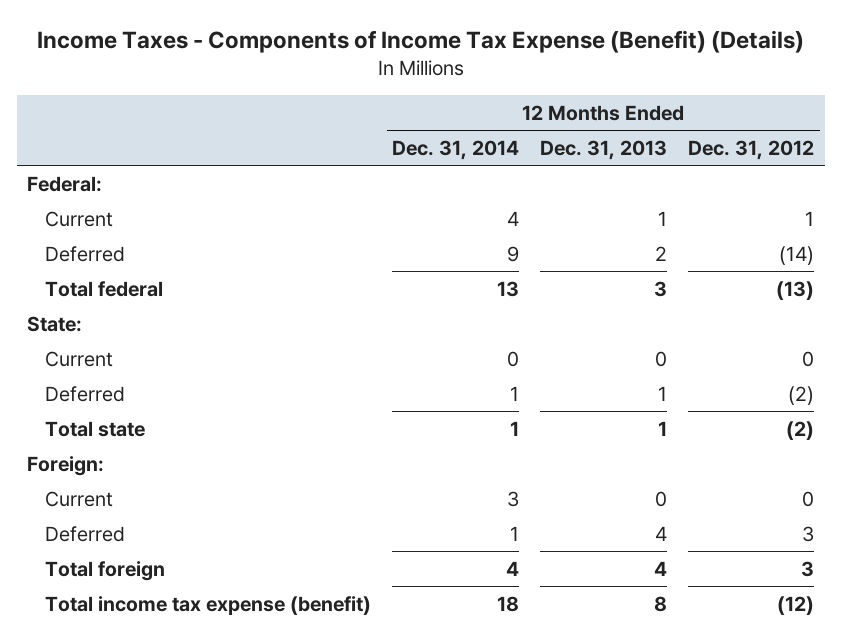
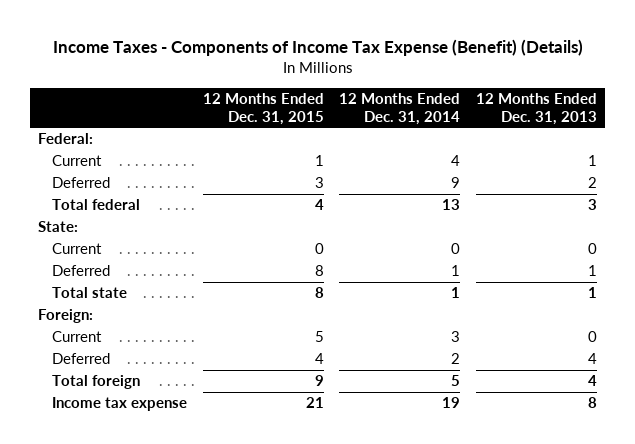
[688,139,815,160] Dec. 31, 2012 -> none
none -> [202,93,324,125] 12 Months Ended Dec. 31, 2015
[510,525,520,541] 1 -> [451,353,461,365] 2
[506,560,520,576] 4 -> [451,375,461,387] 5
[45,595,372,615] Total income tax expense (benefit) -> [52,397,188,412] Income tax expense
[497,595,520,612] 18 -> [442,397,461,409] 19

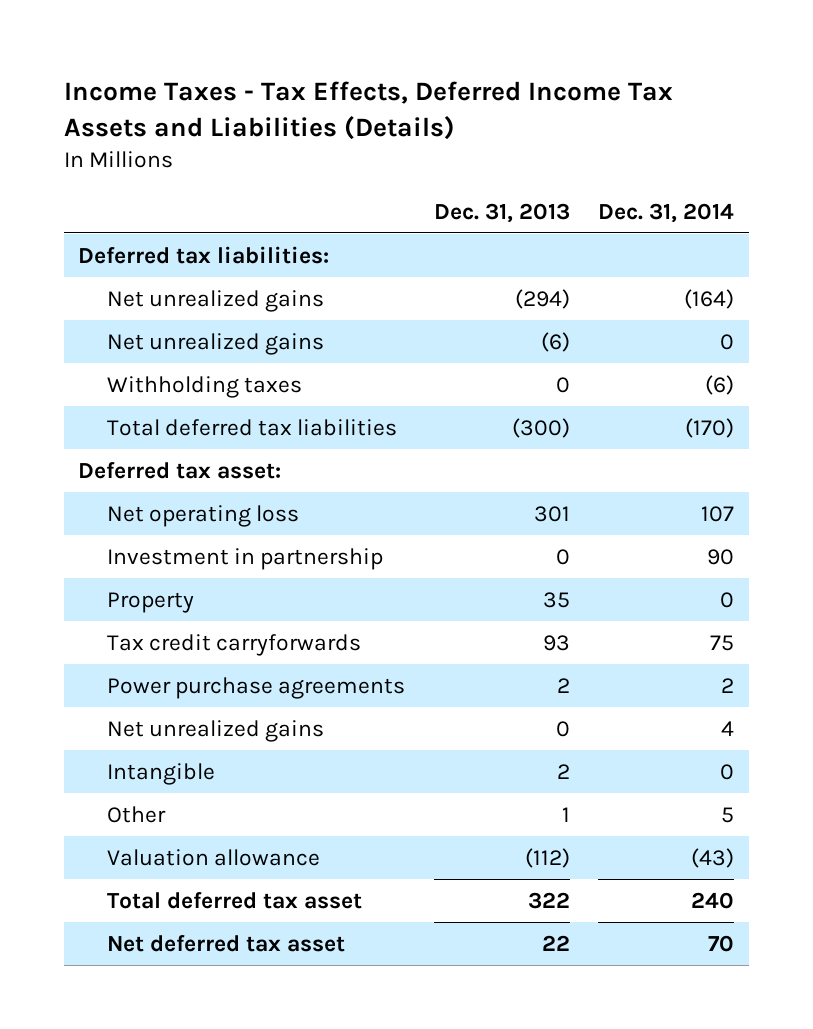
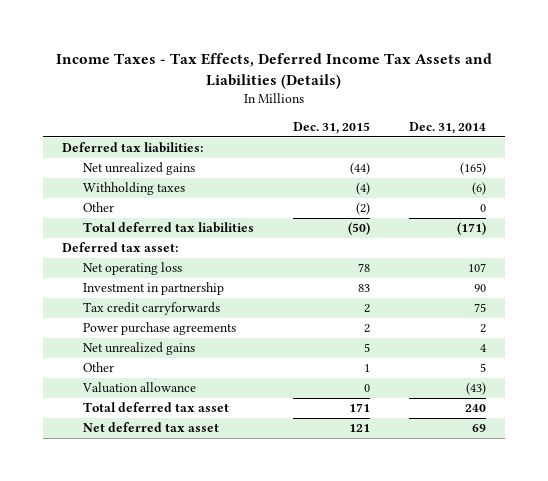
[433,202,570,223] Dec. 31, 2013 -> none
none -> [293,122,371,135] Dec. 31, 2015
[107,332,325,355] Net unrealized gains -> none
[684,288,735,309] (164) -> [459,162,486,176] (165)
none -> [83,202,115,213] Other
[685,417,735,438] (170) -> [456,222,486,236] (171)
[107,591,195,613] Property -> none
[107,762,216,785] Intangible -> none
[708,934,735,952] 70 -> [471,424,486,433] 69

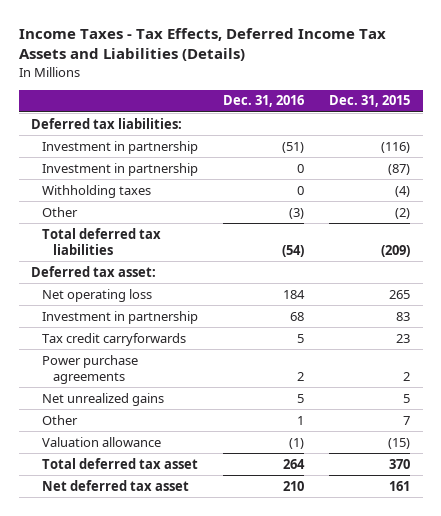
[408,122,486,135] Dec. 31, 2014 -> none
none -> [222,95,304,108] Dec. 31, 2016
[83,162,196,176] Net unrealized gains -> none
none -> [41,140,198,154] Investment in partnership
none -> [41,162,198,176] Investment in partnership
[348,222,371,236] (50) -> [381,244,411,257] (209)
[358,263,371,273] 78 -> [389,289,411,299] 265
[364,304,371,314] 2 -> [396,333,411,343] 23
[364,364,371,373] 1 -> [403,415,411,425] 7
[364,384,371,393] 0 -> [388,437,411,449] (15)
[349,403,371,413] 171 -> [389,458,411,469] 370
[349,424,371,433] 121 -> [389,480,411,491] 161

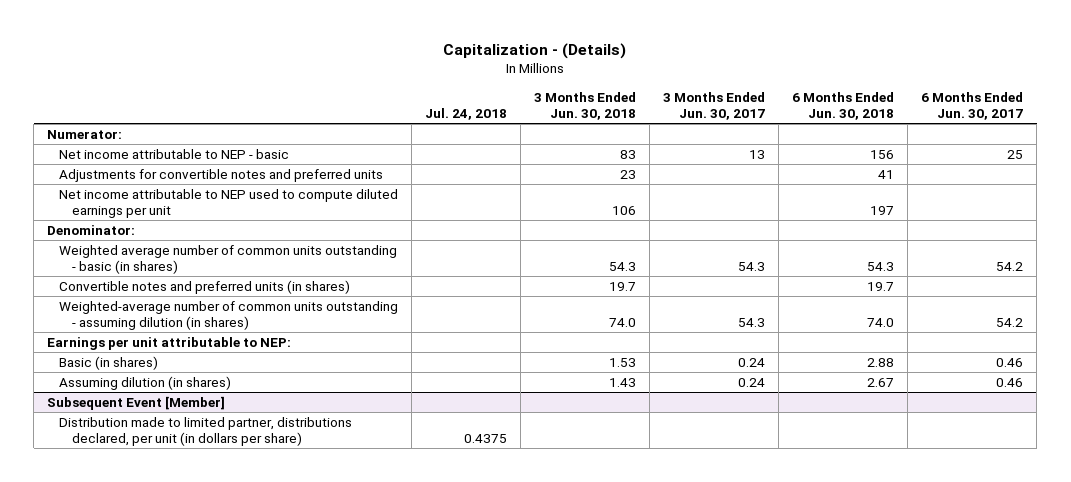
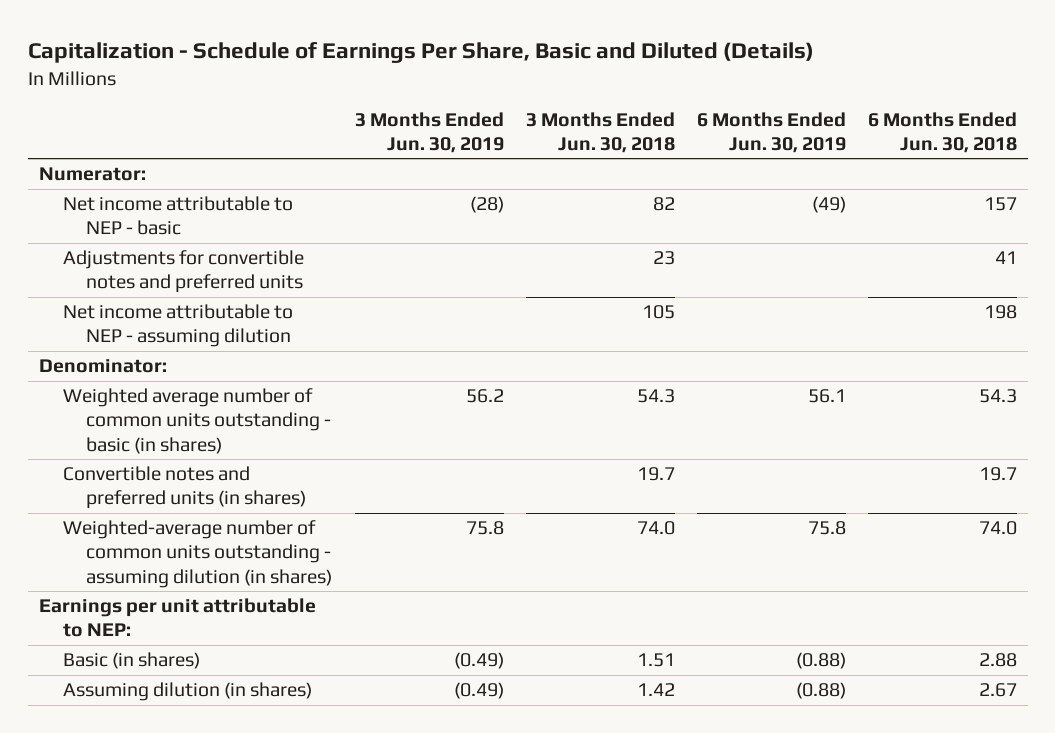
[443,42,627,59] Capitalization - (Details) -> [27,42,814,64] Capitalization - Schedule of Earnings Per Share, Basic and Diluted (Details)
[425,107,508,120] Jul. 24, 2018 -> none
[663,91,766,120] 3 Months Ended Jun. 30, 2017 -> none
[921,91,1024,120] 6 Months Ended Jun. 30, 2017 -> none
none -> [354,111,504,153] 3 Months Ended Jun. 30, 2019
none -> [696,111,846,153] 6 Months Ended Jun. 30, 2019
[620,149,637,159] 83 -> [652,197,675,212] 82
[870,149,895,159] 156 -> [983,197,1017,212] 157
[59,188,399,218] Net income attributable to NEP used to compute diluted earnings per unit -> [62,304,293,348] Net income attributable to NEP - assuming dilution
[612,205,637,215] 106 -> [641,305,675,320] 105
[870,205,895,215] 197 -> [983,305,1017,320] 198
[47,395,226,410] Subsequent Event [Member] -> none
[59,416,353,446] Distribution made to limited partner, distributions declared, per unit (in dollars per share) -> none
[609,357,637,367] 1.53 -> [636,653,675,668] 1.51
[609,377,637,387] 1.43 -> [636,683,675,697] 1.42

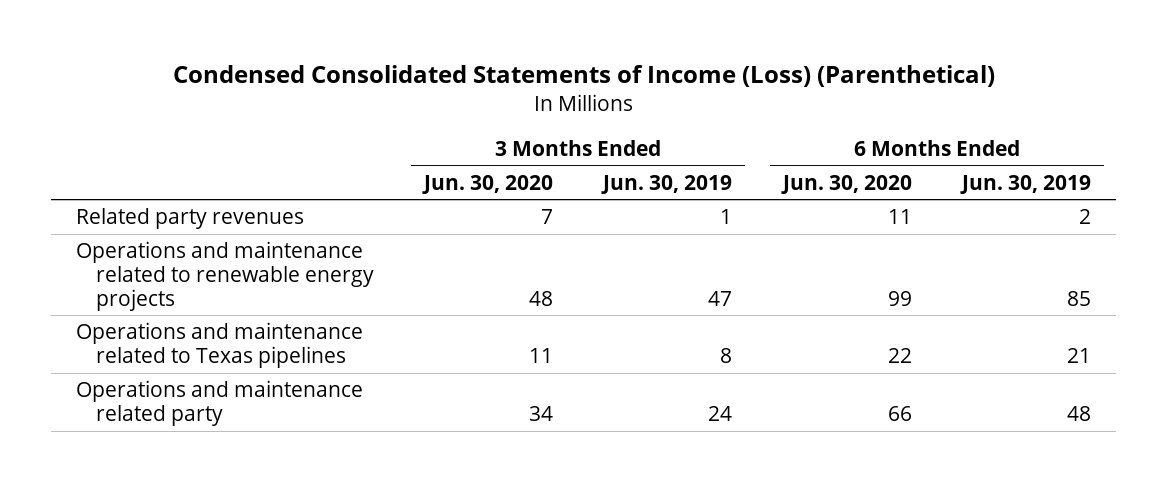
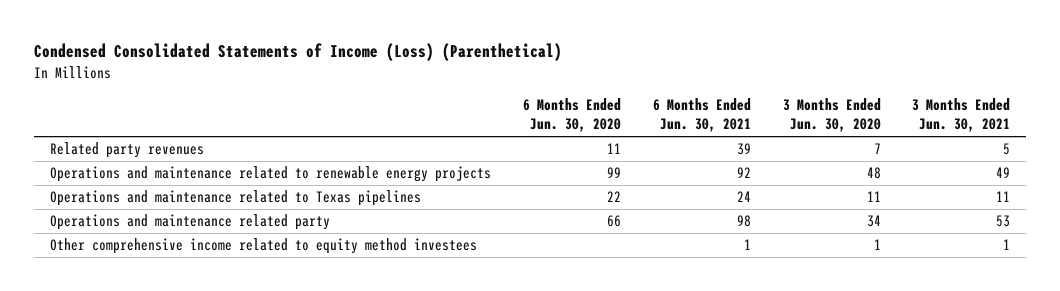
[601,174,733,194] Jun. 30, 2019 -> none
[960,174,1092,194] Jun. 30, 2019 -> none
none -> [652,97,751,133] 6 Months Ended Jun. 30, 2021
none -> [912,97,1011,133] 3 Months Ended Jun. 30, 2021
none -> [50,238,478,255] Other comprehensive income related to equity method investees

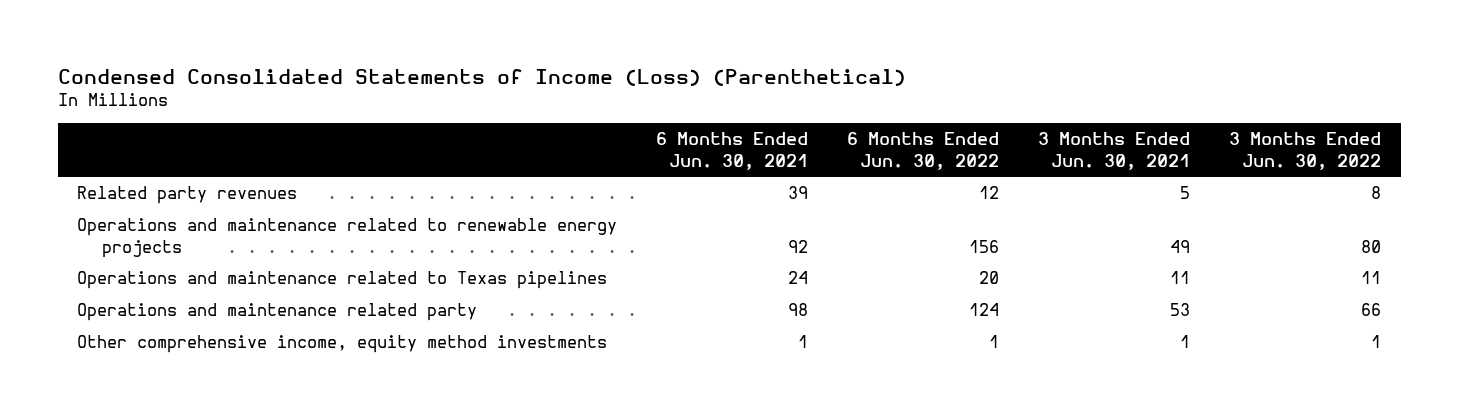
[522,97,621,133] 6 Months Ended Jun. 30, 2020 -> none
[782,97,881,133] 3 Months Ended Jun. 30, 2020 -> none
none -> [847,132,1000,170] 6 Months Ended Jun. 30, 2022
none -> [1229,132,1382,170] 3 Months Ended Jun. 30, 2022
[50,238,478,255] Other comprehensive income related to equity method investees -> [77,335,608,354] Other comprehensive income, equity method investments

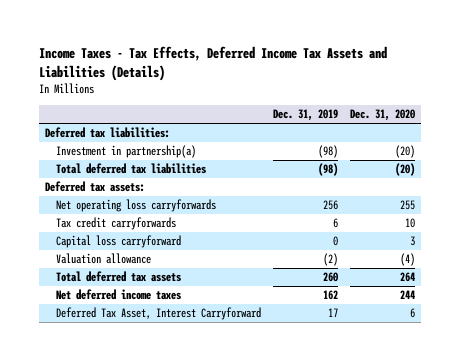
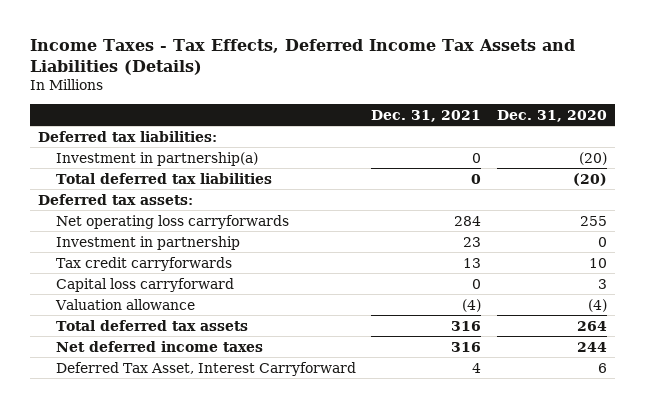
[273,109,339,122] Dec. 31, 2019 -> none
none -> [371,109,482,122] Dec. 31, 2021
none -> [55,235,240,250] Investment in partnership

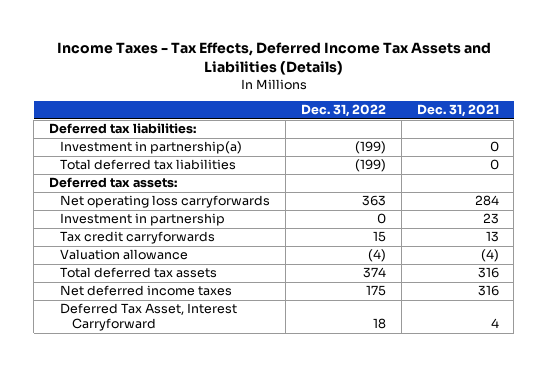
[497,109,608,122] Dec. 31, 2020 -> none
none -> [301,104,387,118] Dec. 31, 2022
[55,277,234,292] Capital loss carryforward -> none

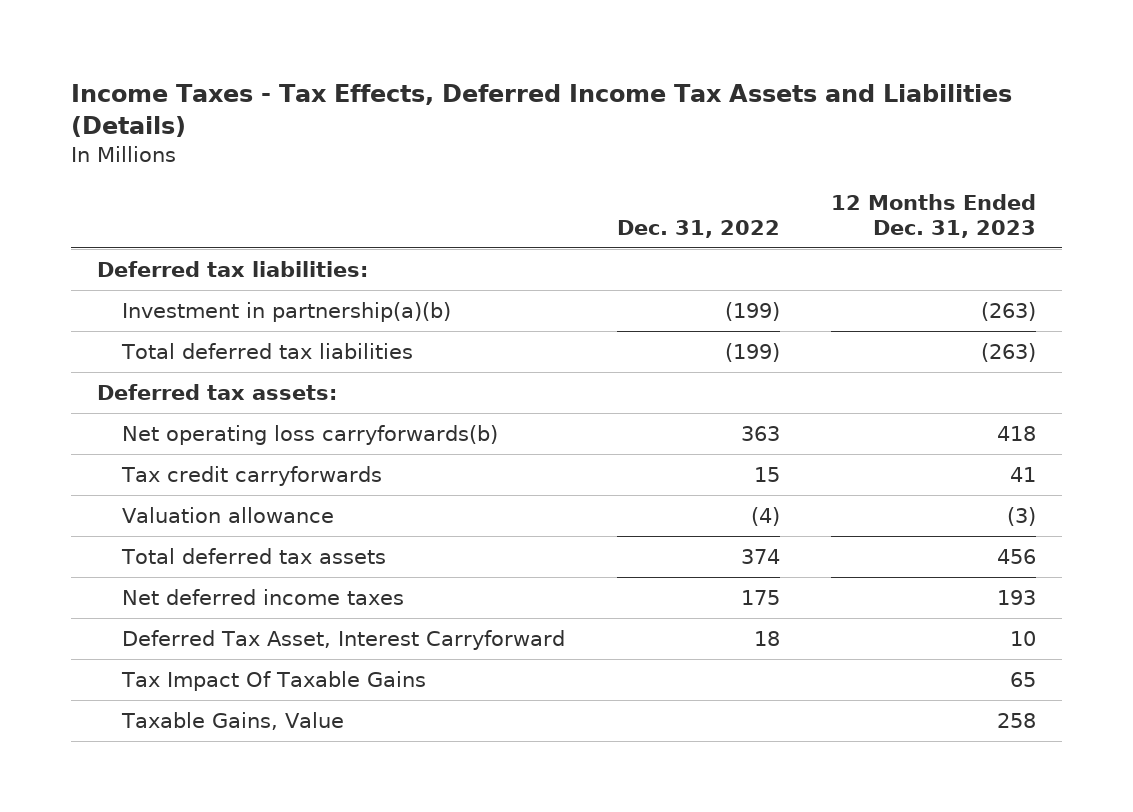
[416,104,499,118] Dec. 31, 2021 -> none
none -> [831,193,1037,238] 12 Months Ended Dec. 31, 2023
[60,141,243,155] Investment in partnership(a) -> [121,301,451,322] Investment in partnership(a)(b)
[60,213,226,227] Investment in partnership -> none
[60,195,271,209] Net operating loss carryforwards -> [121,424,498,445] Net operating loss carryforwards(b)
none -> [120,670,426,691] Tax Impact Of Taxable Gains
none -> [120,711,344,730] Taxable Gains, Value

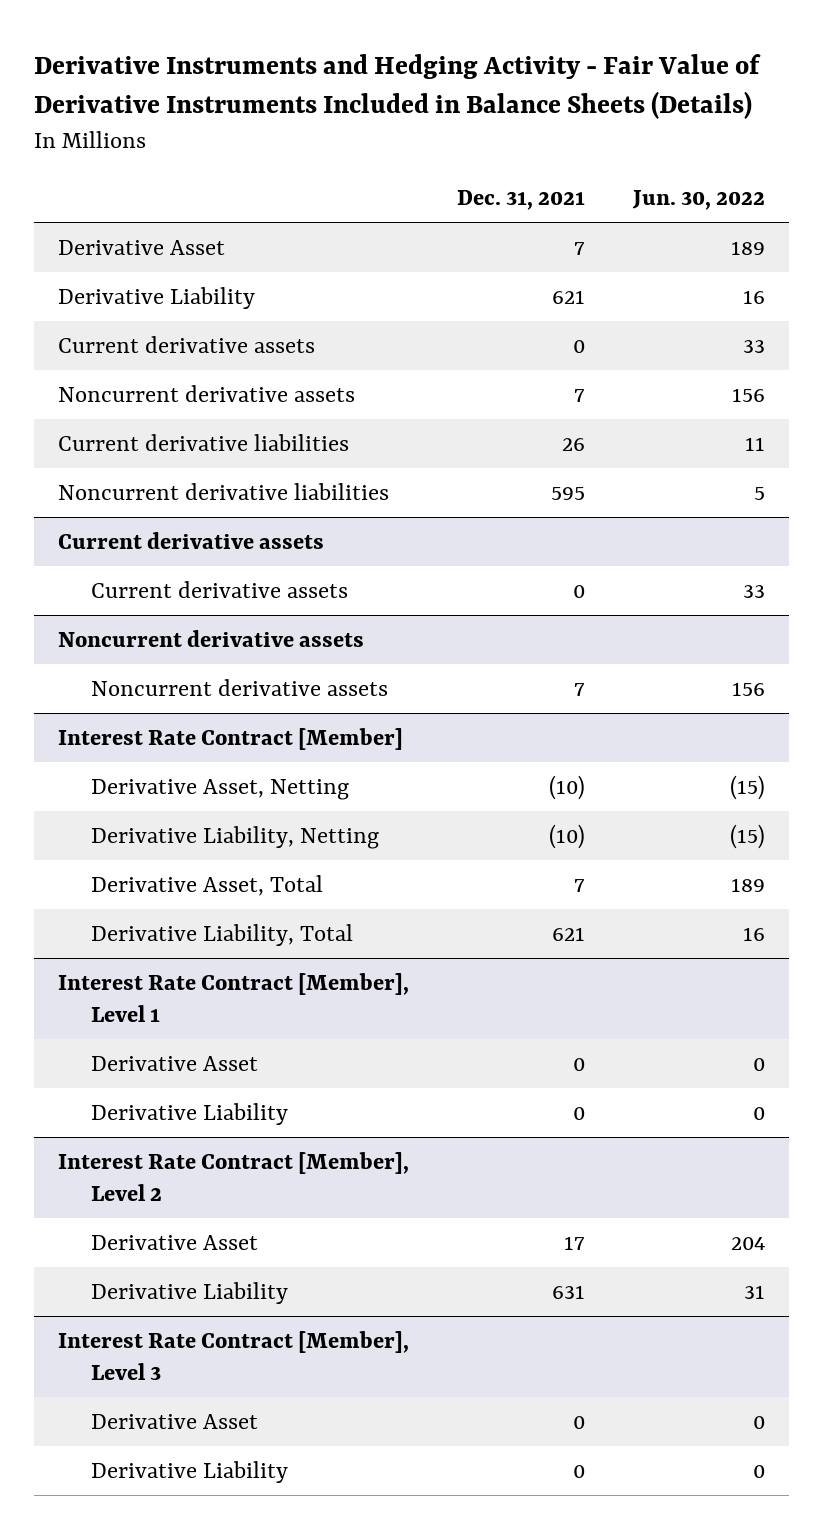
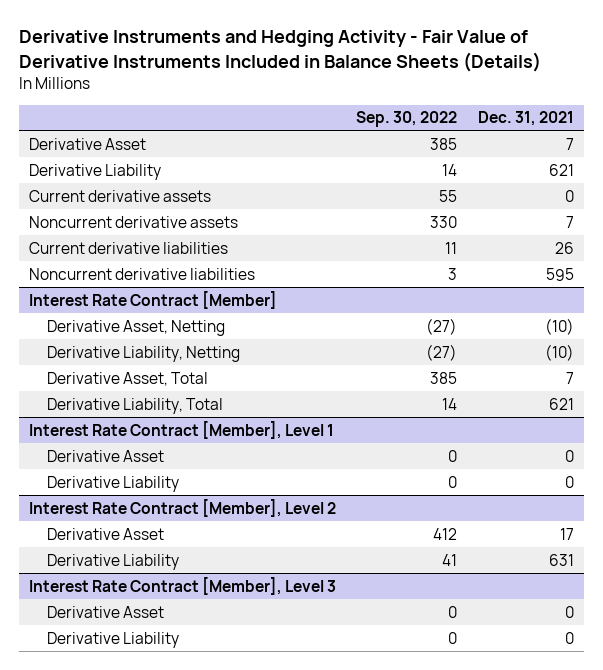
[631,190,765,211] Jun. 30, 2022 -> none
none -> [356,111,458,128] Sep. 30, 2022
[57,531,324,549] Current derivative assets -> none
[90,580,348,598] Current derivative assets -> none
[57,629,364,647] Noncurrent derivative assets -> none
[90,678,388,696] Noncurrent derivative assets -> none

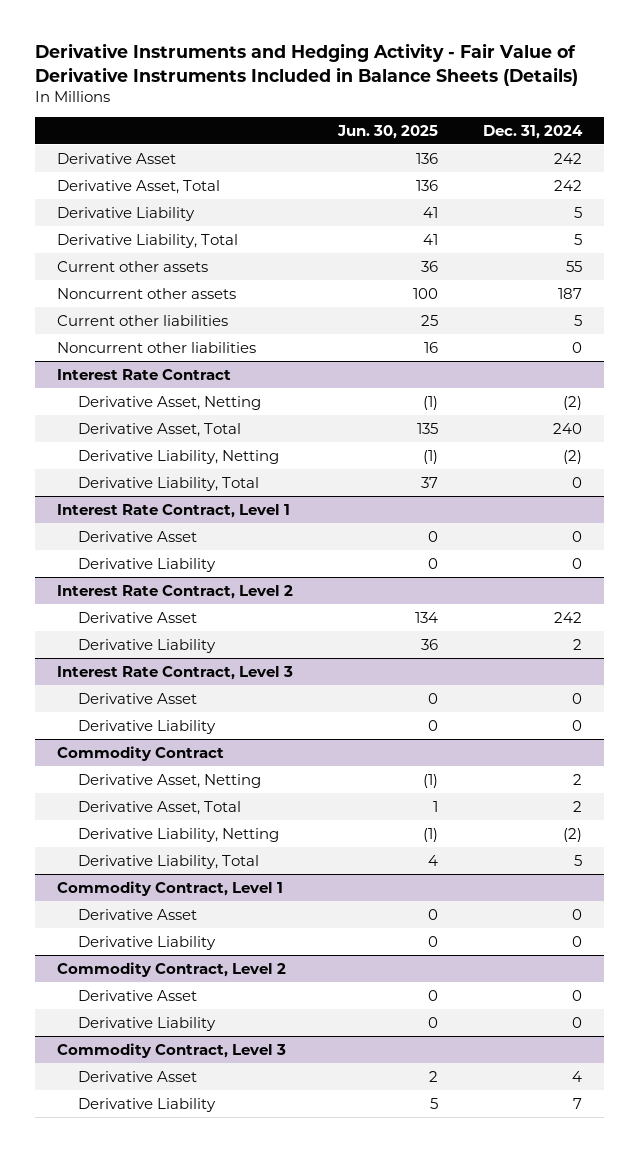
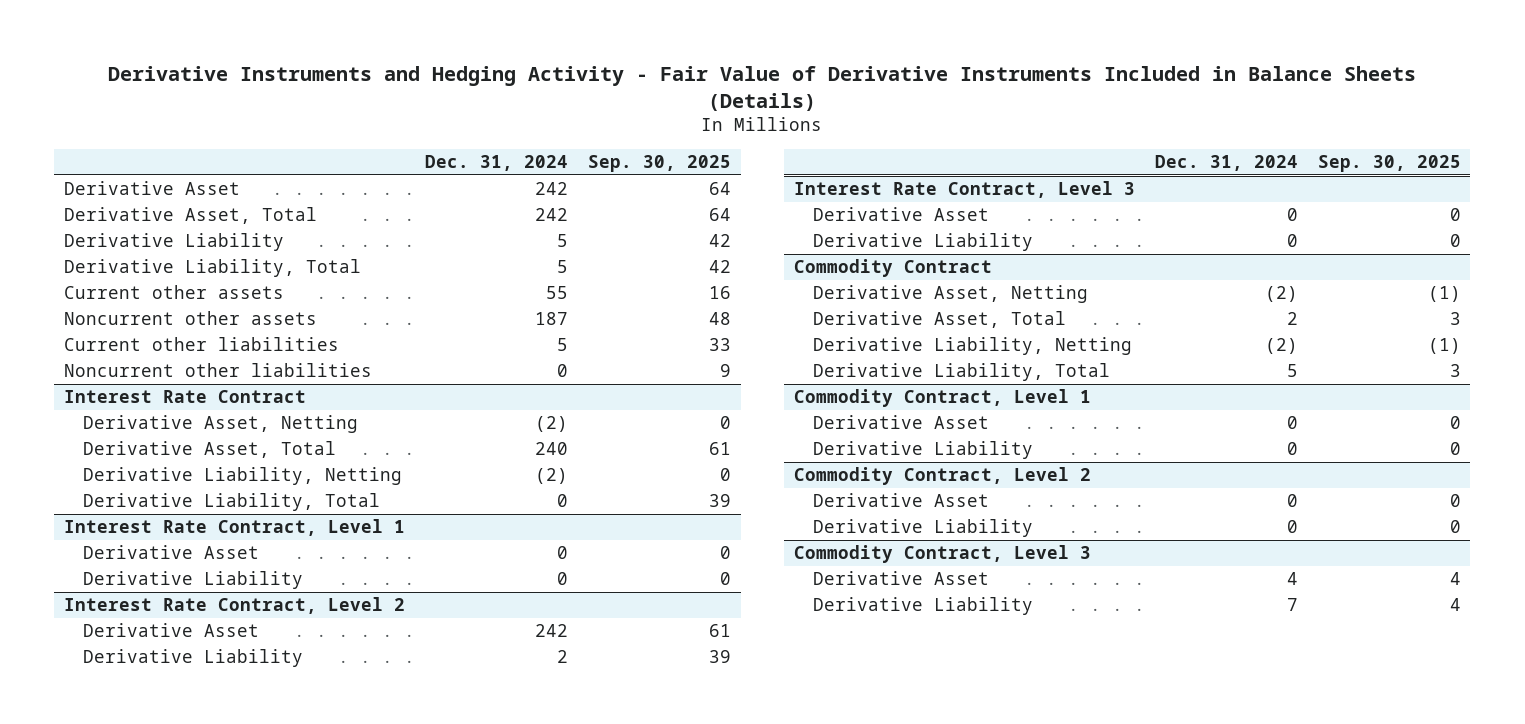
[337,124,439,139] Jun. 30, 2025 -> none
none -> [587,154,731,172] Sep. 30, 2025
[572,773,582,785] 2 -> [1264,286,1298,303] (2)

